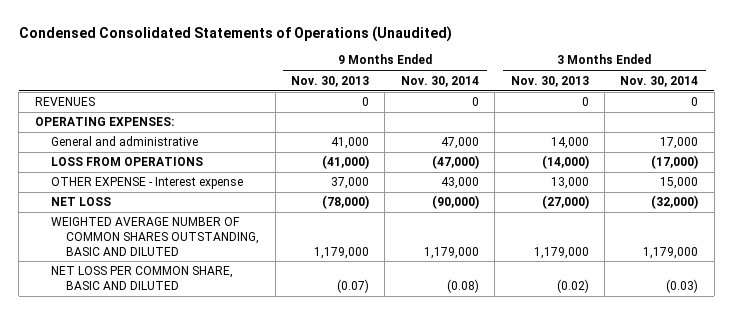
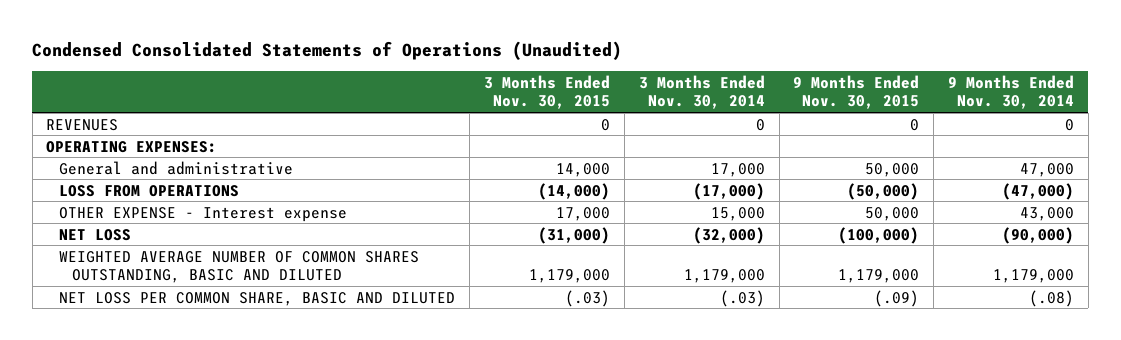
[291,75,370,87] Nov. 30, 2013 -> none
[510,75,589,87] Nov. 30, 2013 -> none
none -> [484,74,611,110] 3 Months Ended Nov. 30, 2015
none -> [793,74,920,110] 9 Months Ended Nov. 30, 2015
[446,279,479,294] (0.08) -> [1029,289,1075,307] (.08)
[666,279,699,294] (0.03) -> [719,289,765,307] (.03)

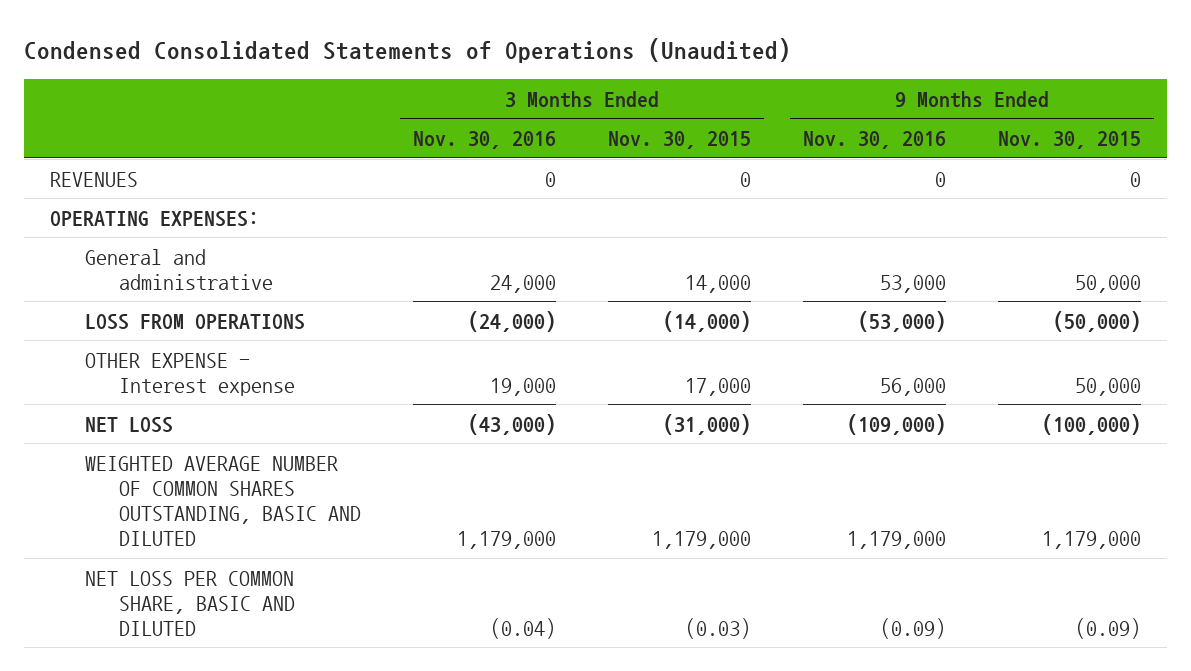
[638,74,765,110] 3 Months Ended Nov. 30, 2014 -> none
[948,74,1075,110] 9 Months Ended Nov. 30, 2014 -> none
none -> [412,130,556,149] Nov. 30, 2016
none -> [802,130,946,149] Nov. 30, 2016
[565,289,611,307] (.03) -> [684,617,751,639] (0.03)
[874,289,920,307] (.09) -> [1074,617,1141,639] (0.09)

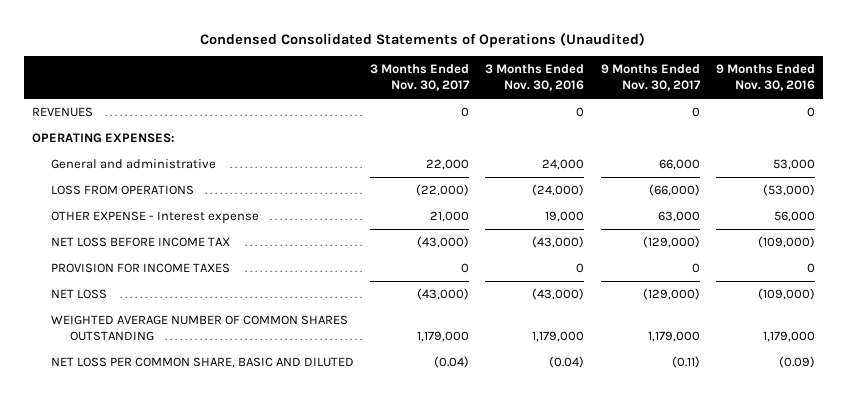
[607,130,751,149] Nov. 30, 2015 -> none
[997,130,1141,149] Nov. 30, 2015 -> none
none -> [370,64,471,92] 3 Months Ended Nov. 30, 2017
none -> [600,64,701,92] 9 Months Ended Nov. 30, 2017
none -> [50,237,230,248] NET LOSS BEFORE INCOME TAX
none -> [50,263,230,274] PROVISION FOR INCOME TAXES
[84,455,361,546] WEIGHTED AVERAGE NUMBER OF COMMON SHARES OUTSTANDING, BASIC AND DILUTED -> [50,315,348,341] WEIGHTED AVERAGE NUMBER OF COMMON SHARES OUTSTANDING

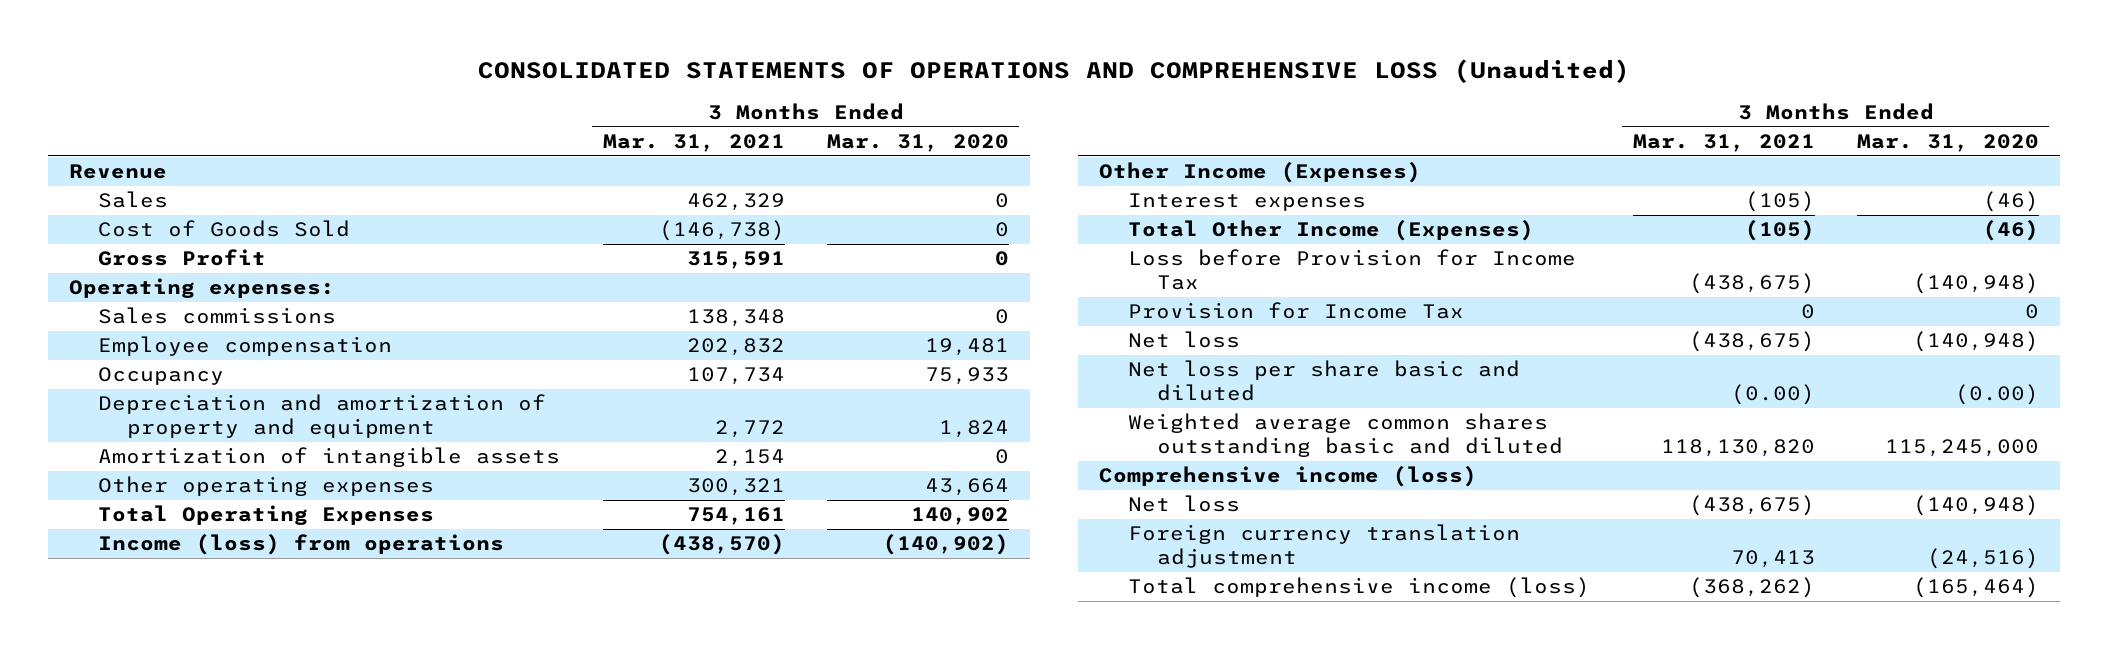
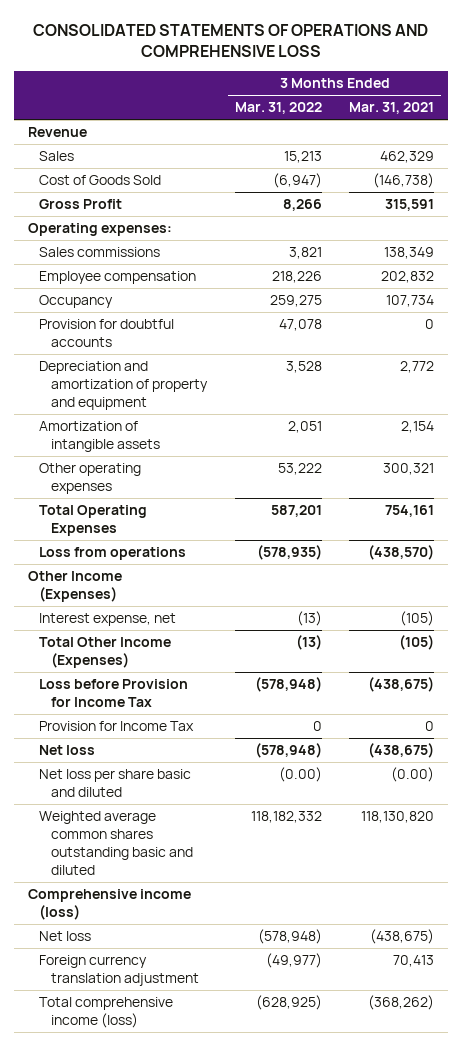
[477,59,1630,84] CONSOLIDATED STATEMENTS OF OPERATIONS AND COMPREHENSIVE LOSS (Unaudited) -> [32,23,428,58] CONSOLIDATED STATEMENTS OF OPERATIONS AND COMPREHENSIVE LOSS
[826,133,1009,152] Mar. 31, 2020 -> none
none -> [234,102,322,115] Mar. 31, 2022
[686,309,785,328] 138,348 -> [384,247,435,260] 138,349
none -> [39,319,175,348] Provision for doubtful accounts
[98,534,505,556] Income (loss) from operations -> [39,547,187,561] Loss from operations
[1128,193,1367,212] Interest expenses -> none
none -> [39,613,177,627] Interest expense, net

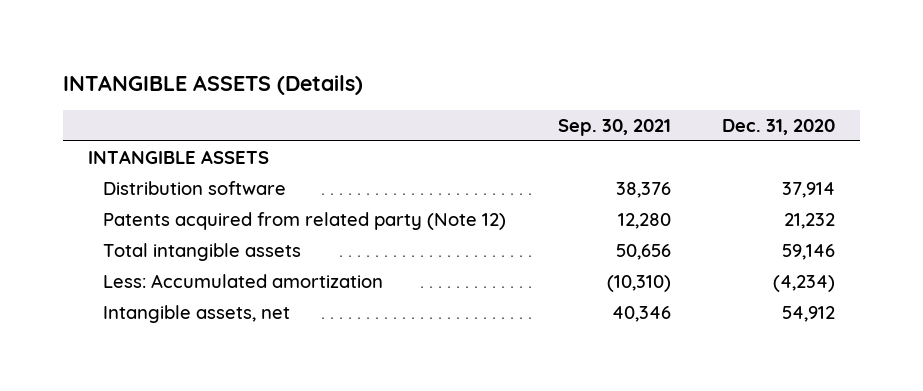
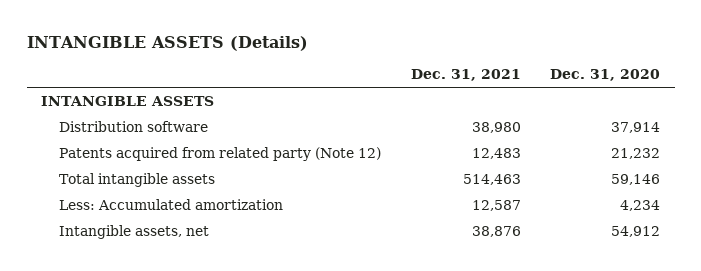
[557,118,671,136] Sep. 30, 2021 -> none
none -> [410,69,521,82] Dec. 31, 2021
[772,275,835,293] (4,234) -> [619,199,660,211] 4,234

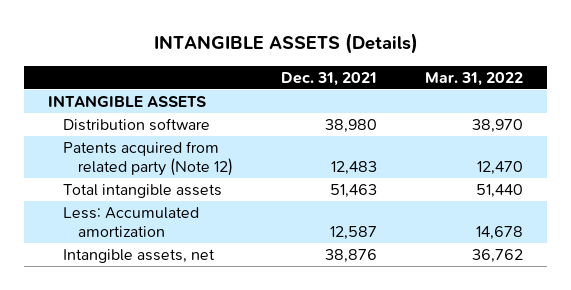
[549,69,660,82] Dec. 31, 2020 -> none
none -> [424,71,523,86] Mar. 31, 2022
[462,173,521,185] 514,463 -> [330,184,378,199] 51,463

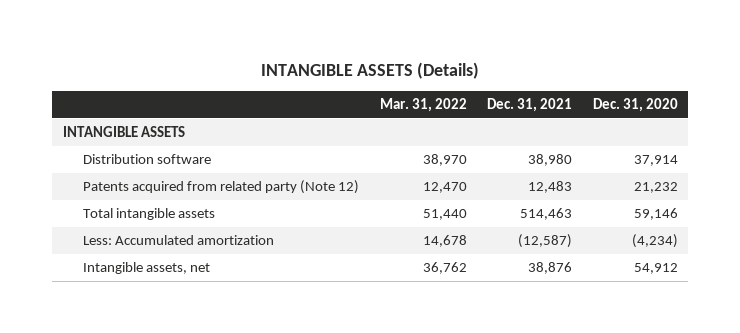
none -> [592,98,678,113] Dec. 31, 2020
[330,184,378,199] 51,463 -> [520,208,573,221] 514,463
[330,226,378,241] 12,587 -> [518,234,573,249] (12,587)

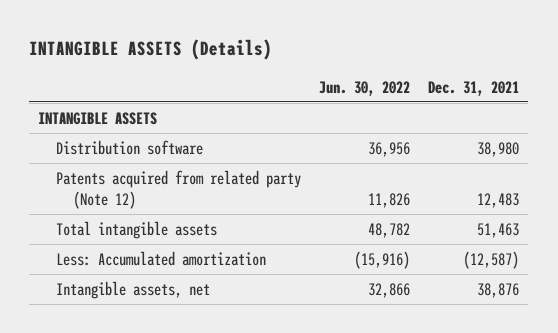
[379,98,467,113] Mar. 31, 2022 -> none
[592,98,678,113] Dec. 31, 2020 -> none
none -> [319,80,411,96] Jun. 30, 2022
[520,208,573,221] 514,463 -> [477,222,520,238] 51,463

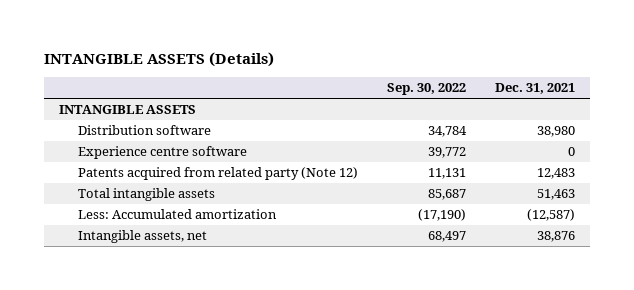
[319,80,411,96] Jun. 30, 2022 -> none
none -> [387,83,467,96] Sep. 30, 2022
none -> [77,146,247,160] Experience centre software

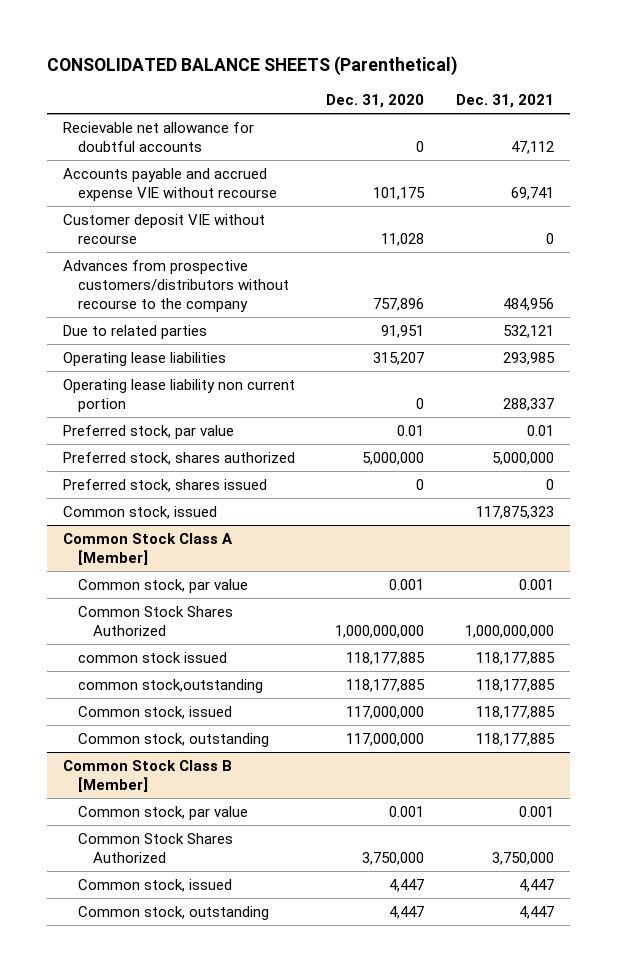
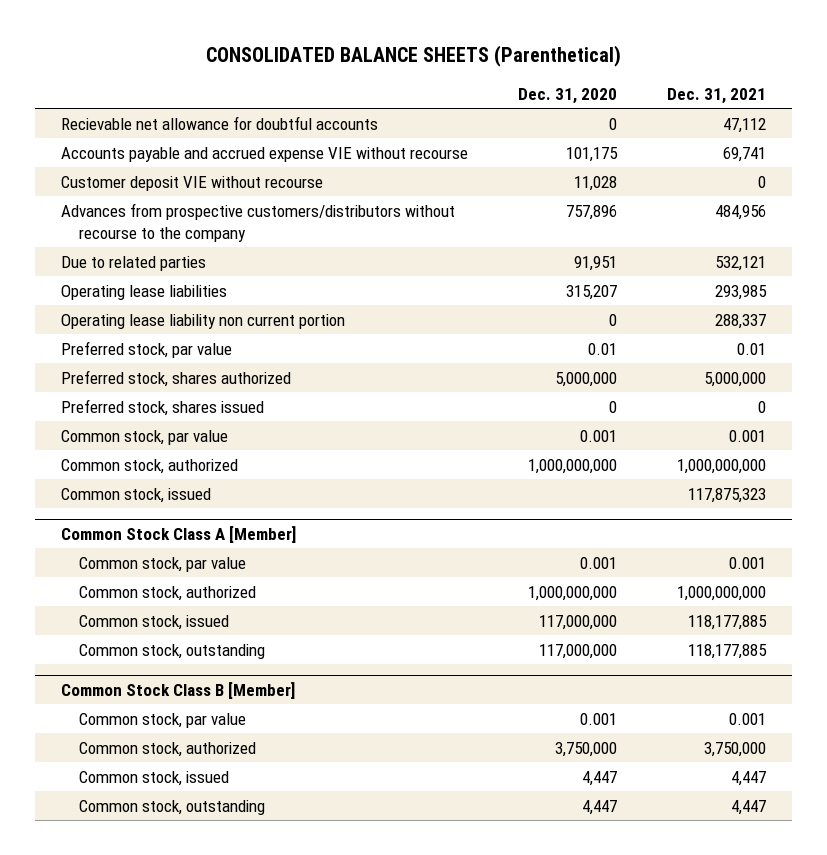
none -> [60,429,228,445] Common stock, par value
none -> [60,458,238,474] Common stock, authorized
[77,652,227,664] common stock issued -> none
[77,679,263,694] common stock,outstanding -> none
[77,606,233,637] Common Stock Shares Authorized -> [78,585,256,601] Common stock, authorized
[77,833,233,864] Common Stock Shares Authorized -> [78,741,256,757] Common stock, authorized

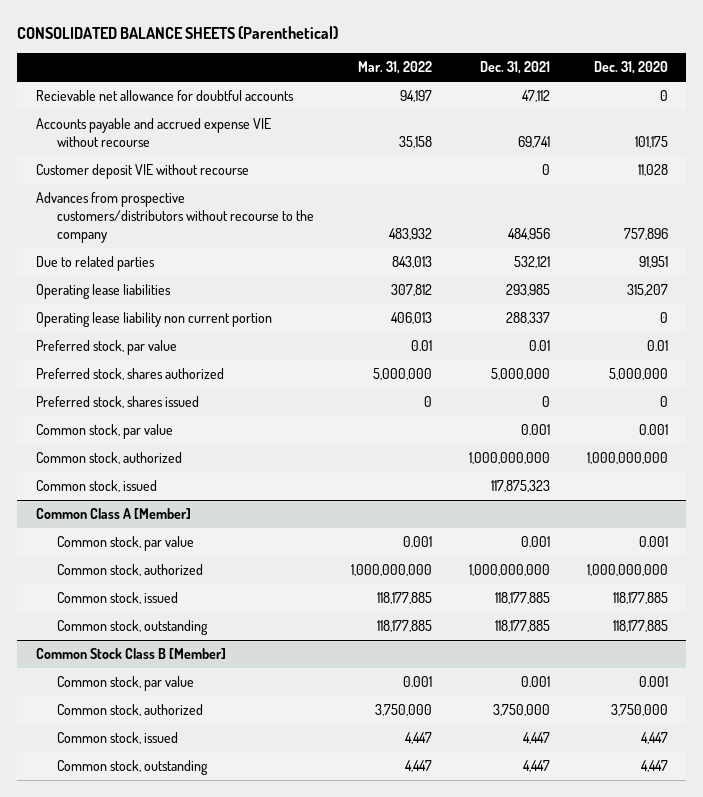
none -> [357,61,432,75] Mar. 31, 2022
[60,525,296,543] Common Stock Class A [Member] -> [35,508,191,520] Common Class A [Member]
[539,614,618,630] 117,000,000 -> [612,592,668,605] 118,177,885
[539,643,618,659] 117,000,000 -> [612,620,668,633] 118,177,885

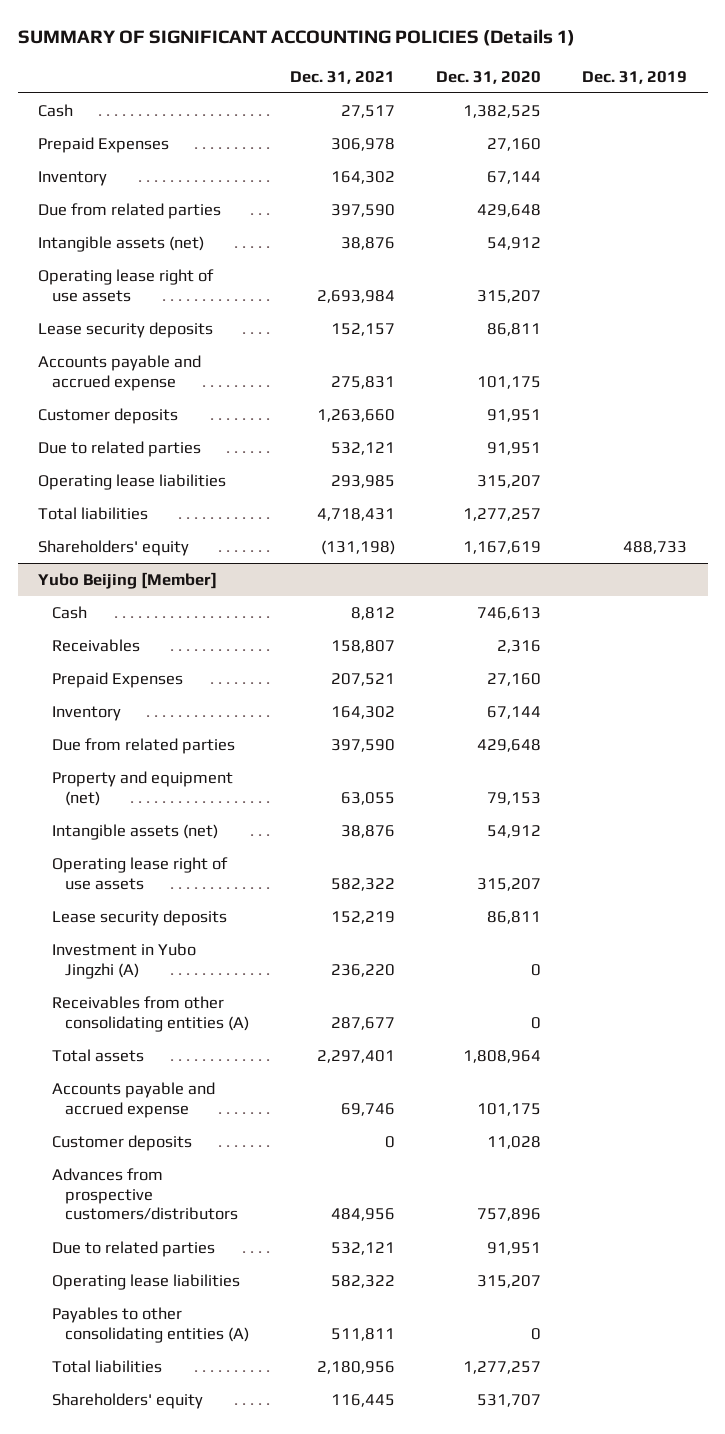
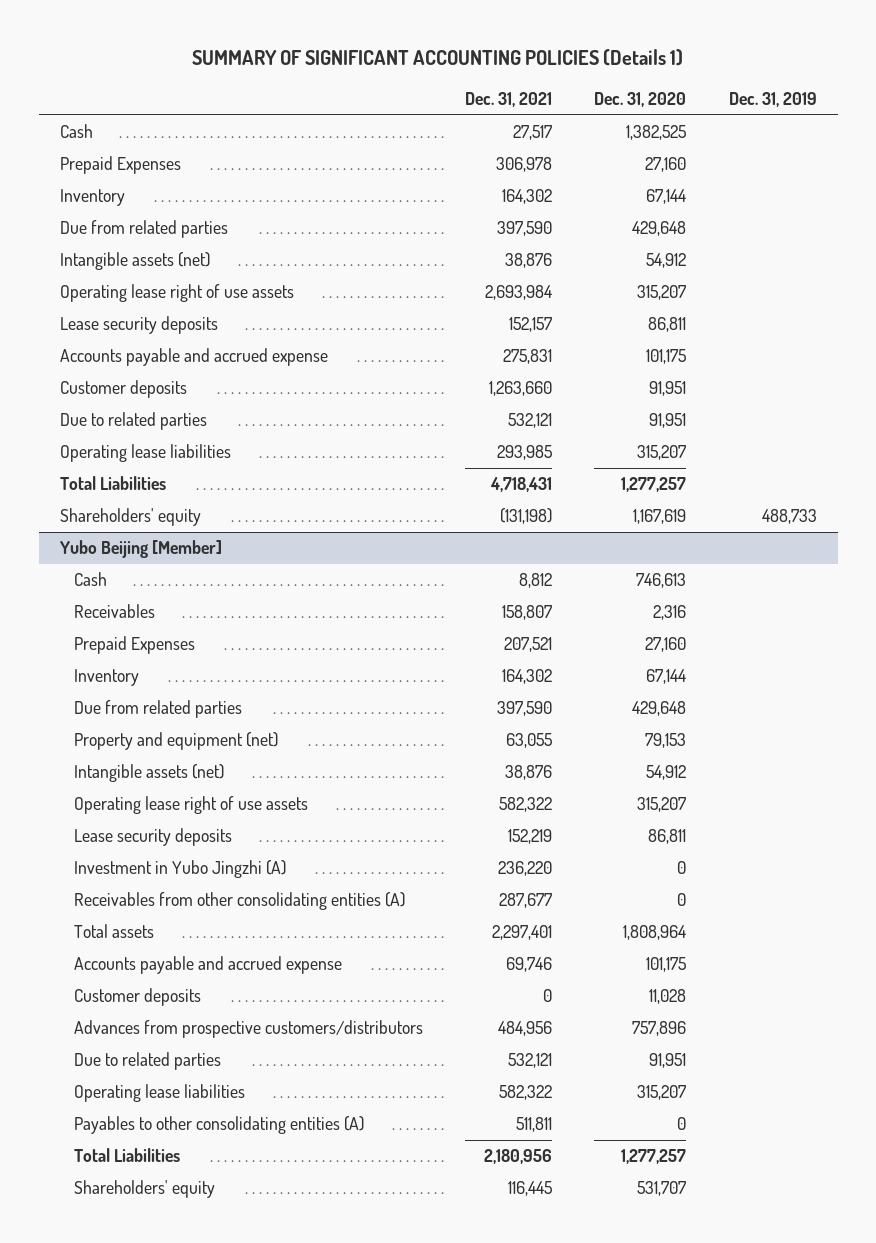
[38,506,149,520] Total liabilities -> [59,476,166,491] Total Liabilities
[51,1359,162,1373] Total liabilities -> [73,1148,180,1163] Total Liabilities

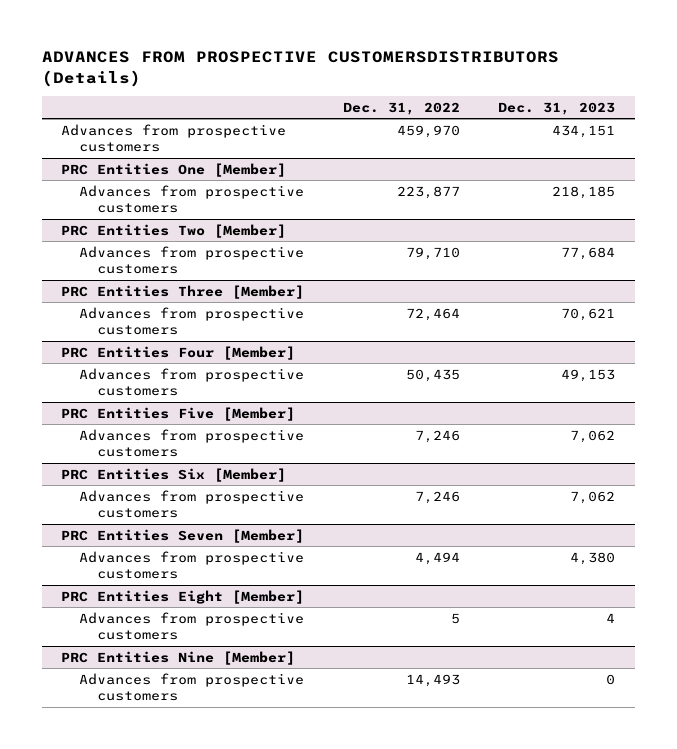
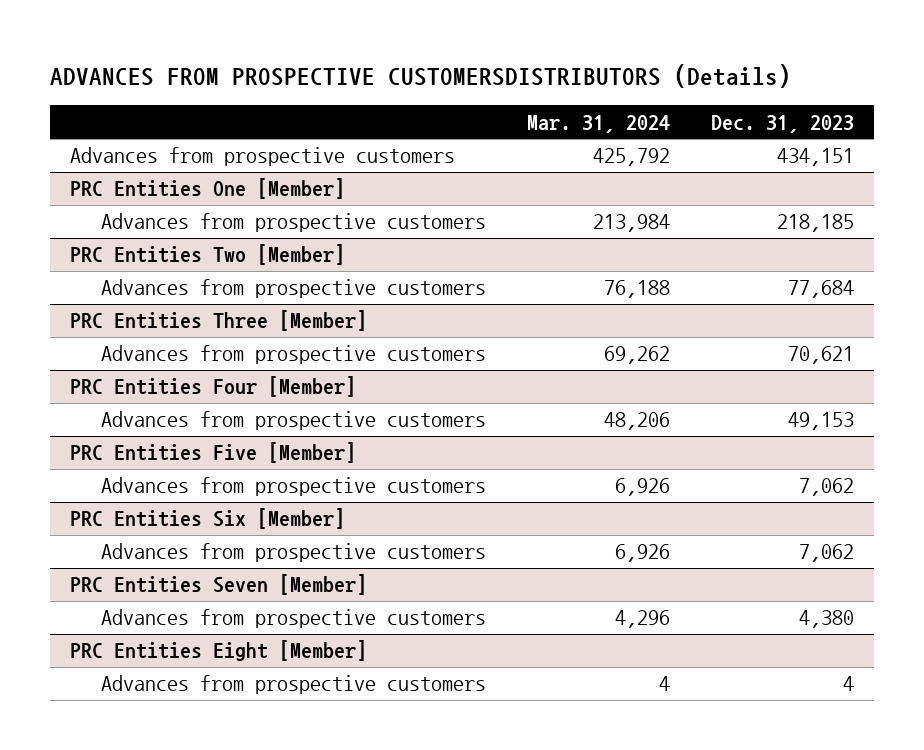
[342,101,460,115] Dec. 31, 2022 -> none
none -> [526,114,670,133] Mar. 31, 2024
[61,650,296,665] PRC Entities Nine [Member] -> none
[79,672,305,702] Advances from prospective customers -> none

